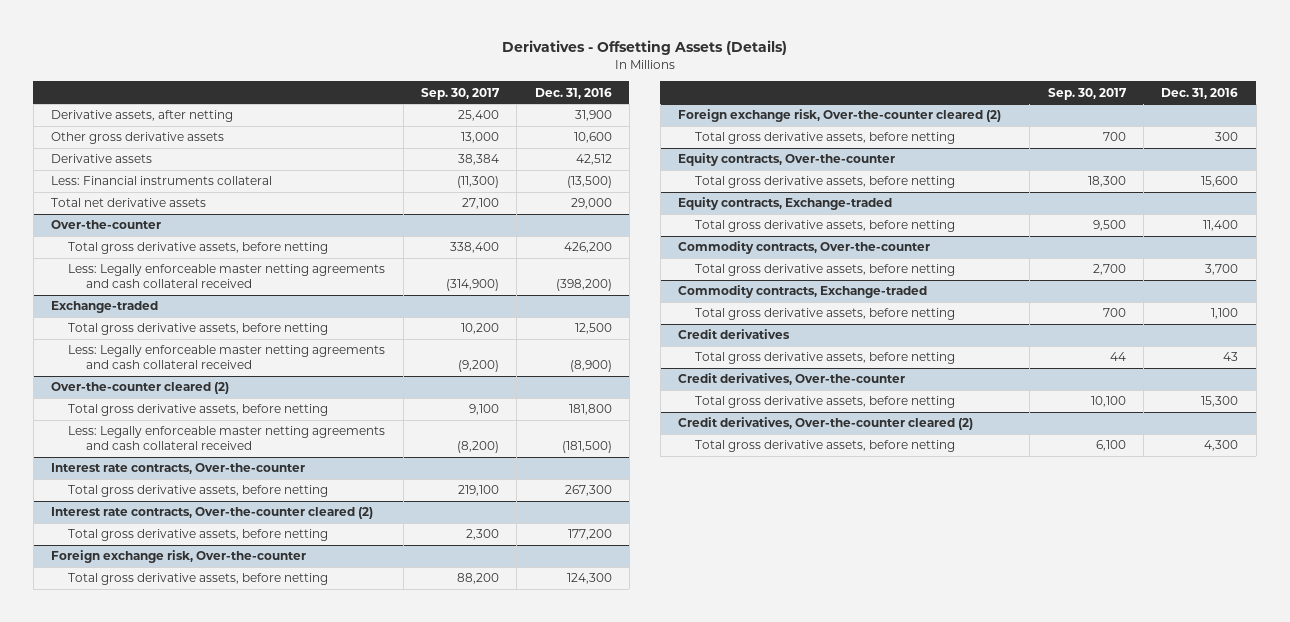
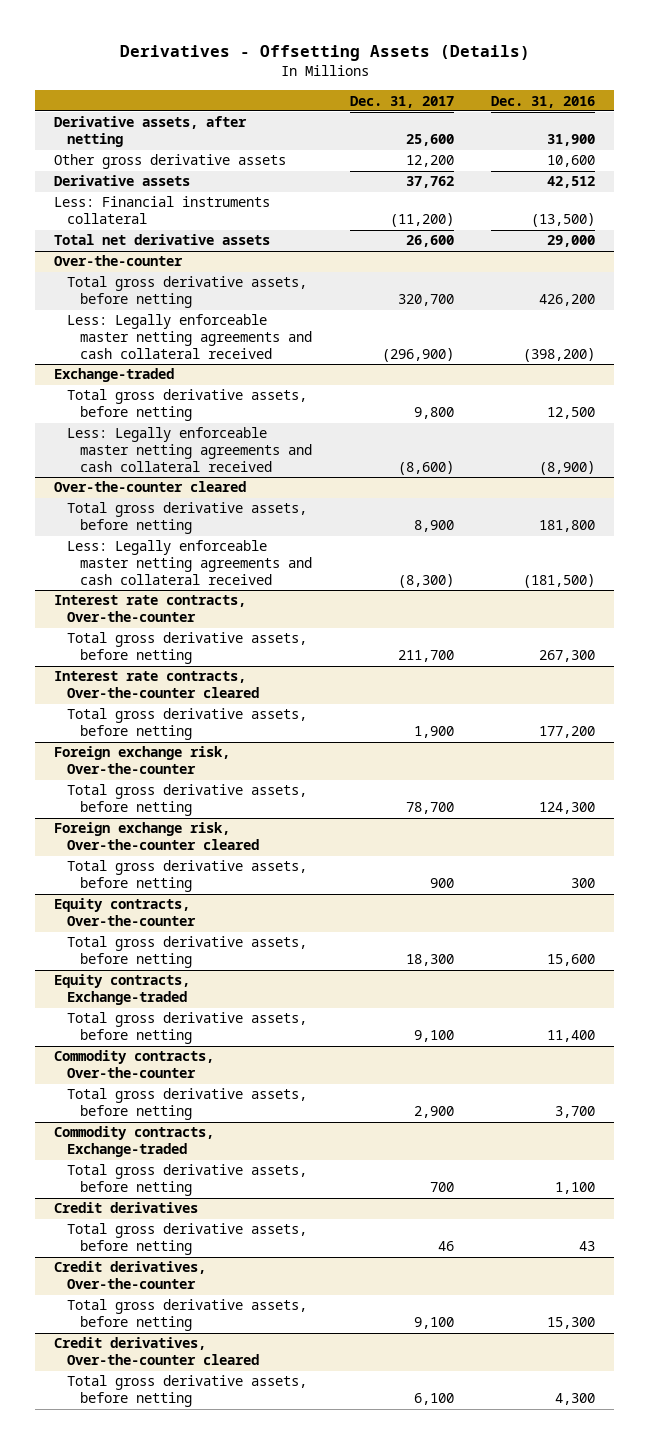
[421,87,501,100] Sep. 30, 2017 -> none
none -> [349,95,454,108] Dec. 31, 2017
[51,382,230,395] Over-the-counter cleared (2) -> [53,481,246,493] Over-the-counter cleared
[51,507,374,520] Interest rate contracts, Over-the-counter cleared (2) -> [53,671,259,699] Interest rate contracts, Over-the-counter cleared
[677,109,1001,123] Foreign exchange risk, Over-the-counter cleared (2) -> [53,822,259,851] Foreign exchange risk, Over-the-counter cleared
[677,417,973,431] Credit derivatives, Over-the-counter cleared (2) -> [53,1337,259,1366] Credit derivatives, Over-the-counter cleared

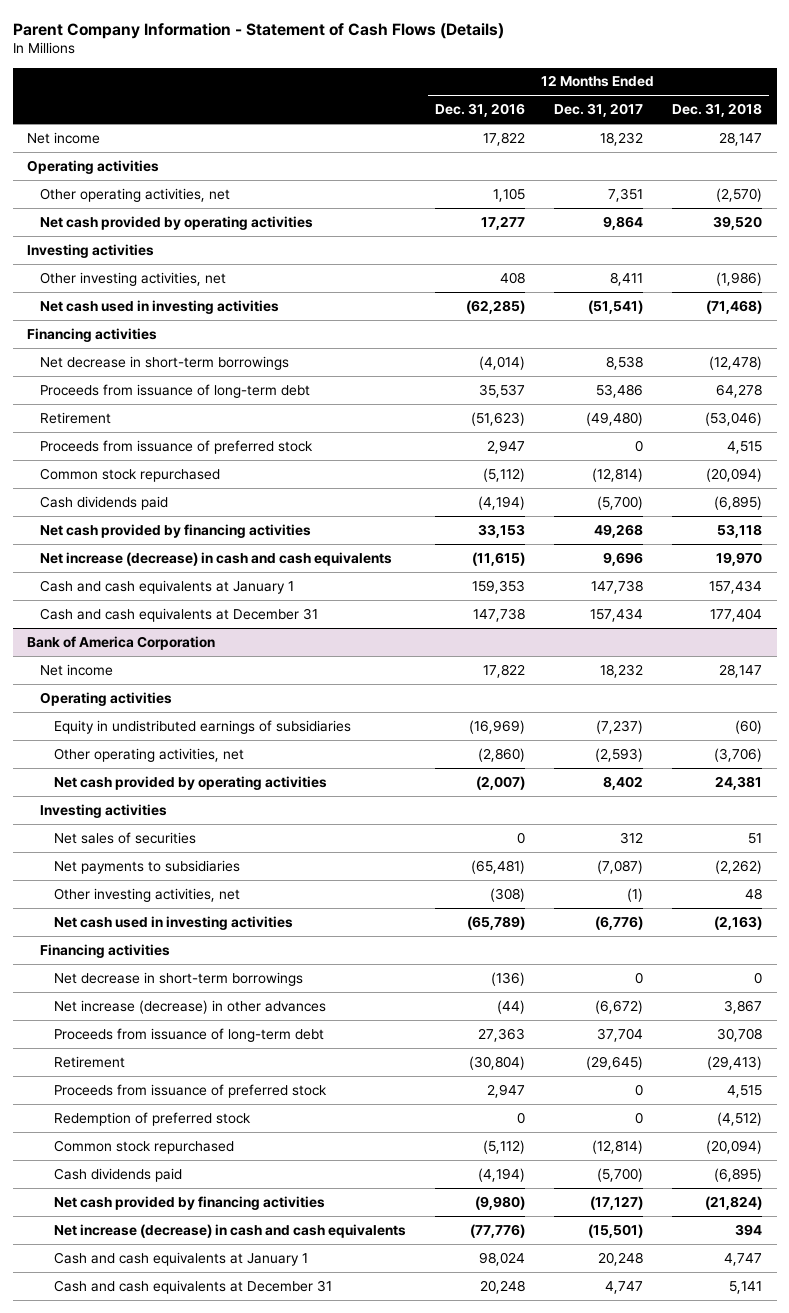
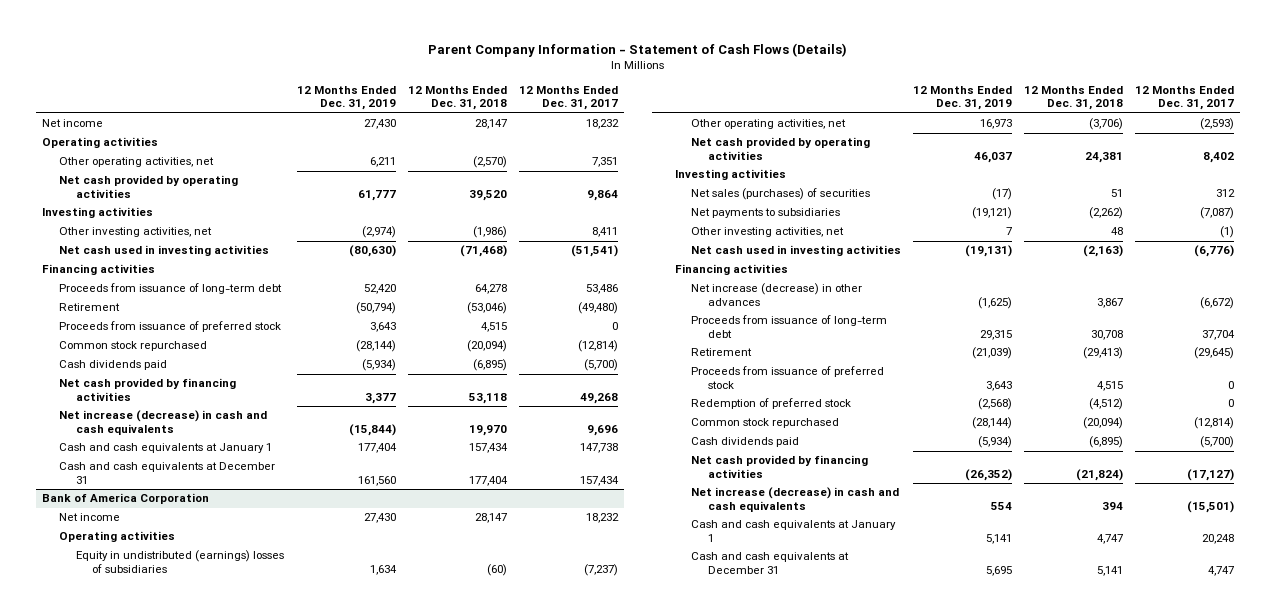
[434,103,525,118] Dec. 31, 2016 -> none
none -> [297,85,397,111] 12 Months Ended Dec. 31, 2019
[40,355,290,370] Net decrease in short-term borrowings -> none
[53,719,351,734] Equity in undistributed earnings of subsidiaries -> [75,550,284,574] Equity in undistributed (earnings) losses of subsidiaries
[53,831,196,844] Net sales of securities -> [691,188,871,201] Net sales (purchases) of securities
[53,971,303,986] Net decrease in short-term borrowings -> none

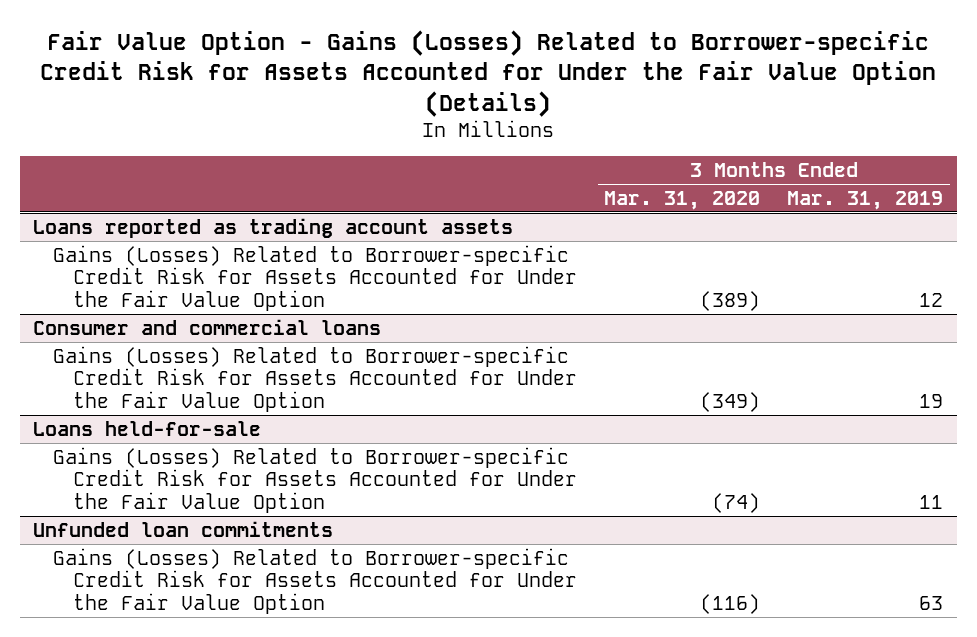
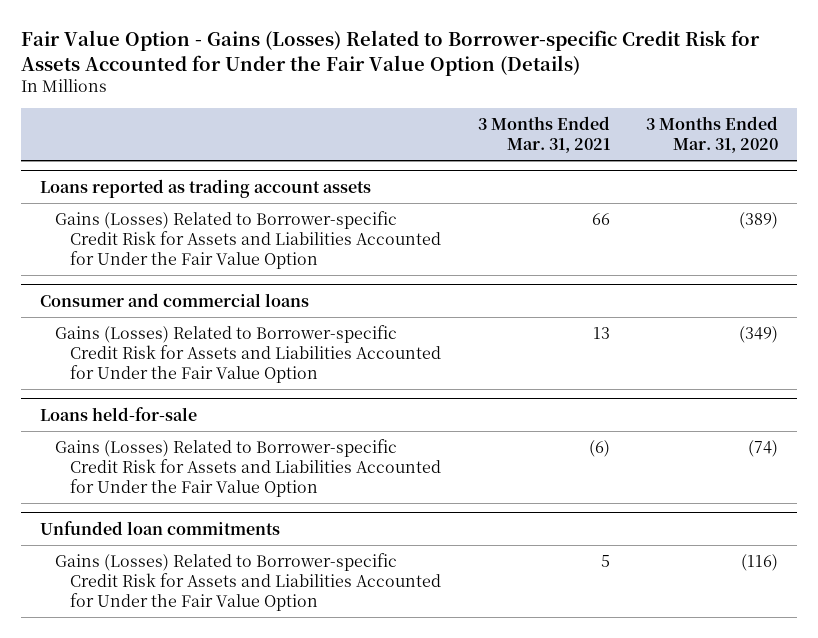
[787,190,944,210] Mar. 31, 2019 -> none
none -> [477,116,610,154] 3 Months Ended Mar. 31, 2021
[53,244,578,312] Gains (Losses) Related to Borrower-specific Credit Risk for Assets Accounted for Under the Fair Value Option -> [54,210,441,269] Gains (Losses) Related to Borrower-specific Credit Risk for Assets and Liabilities Accounted for Under the Fair Value Option
[53,345,578,413] Gains (Losses) Related to Borrower-specific Credit Risk for Assets Accounted for Under the Fair Value Option -> [54,324,441,383] Gains (Losses) Related to Borrower-specific Credit Risk for Assets and Liabilities Accounted for Under the Fair Value Option
[53,446,578,514] Gains (Losses) Related to Borrower-specific Credit Risk for Assets Accounted for Under the Fair Value Option -> [54,438,441,497] Gains (Losses) Related to Borrower-specific Credit Risk for Assets and Liabilities Accounted for Under the Fair Value Option
[53,547,578,615] Gains (Losses) Related to Borrower-specific Credit Risk for Assets Accounted for Under the Fair Value Option -> [54,552,441,611] Gains (Losses) Related to Borrower-specific Credit Risk for Assets and Liabilities Accounted for Under the Fair Value Option

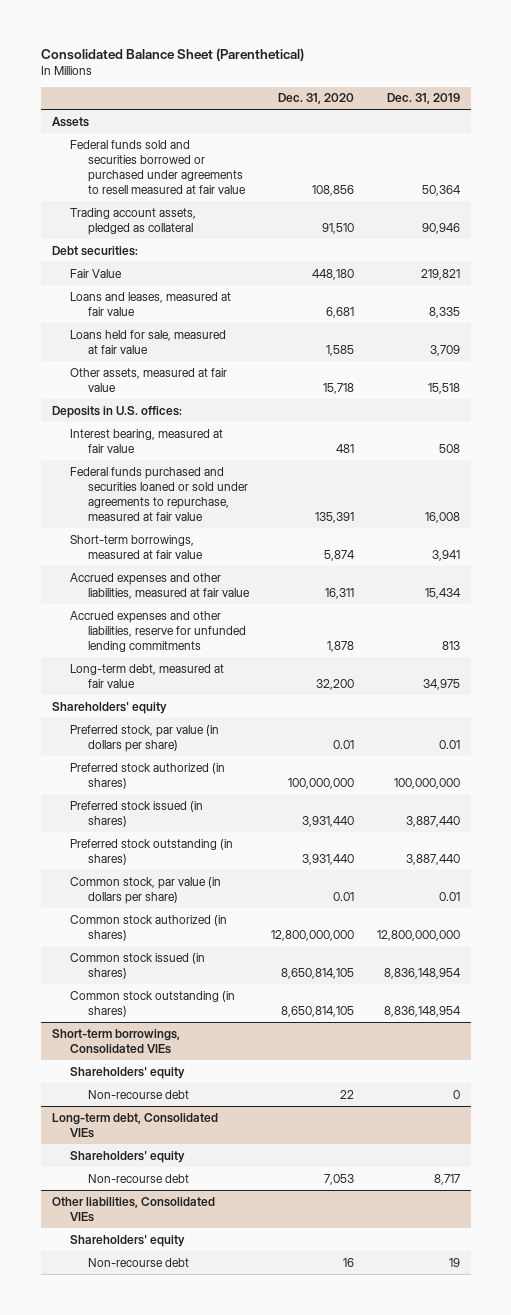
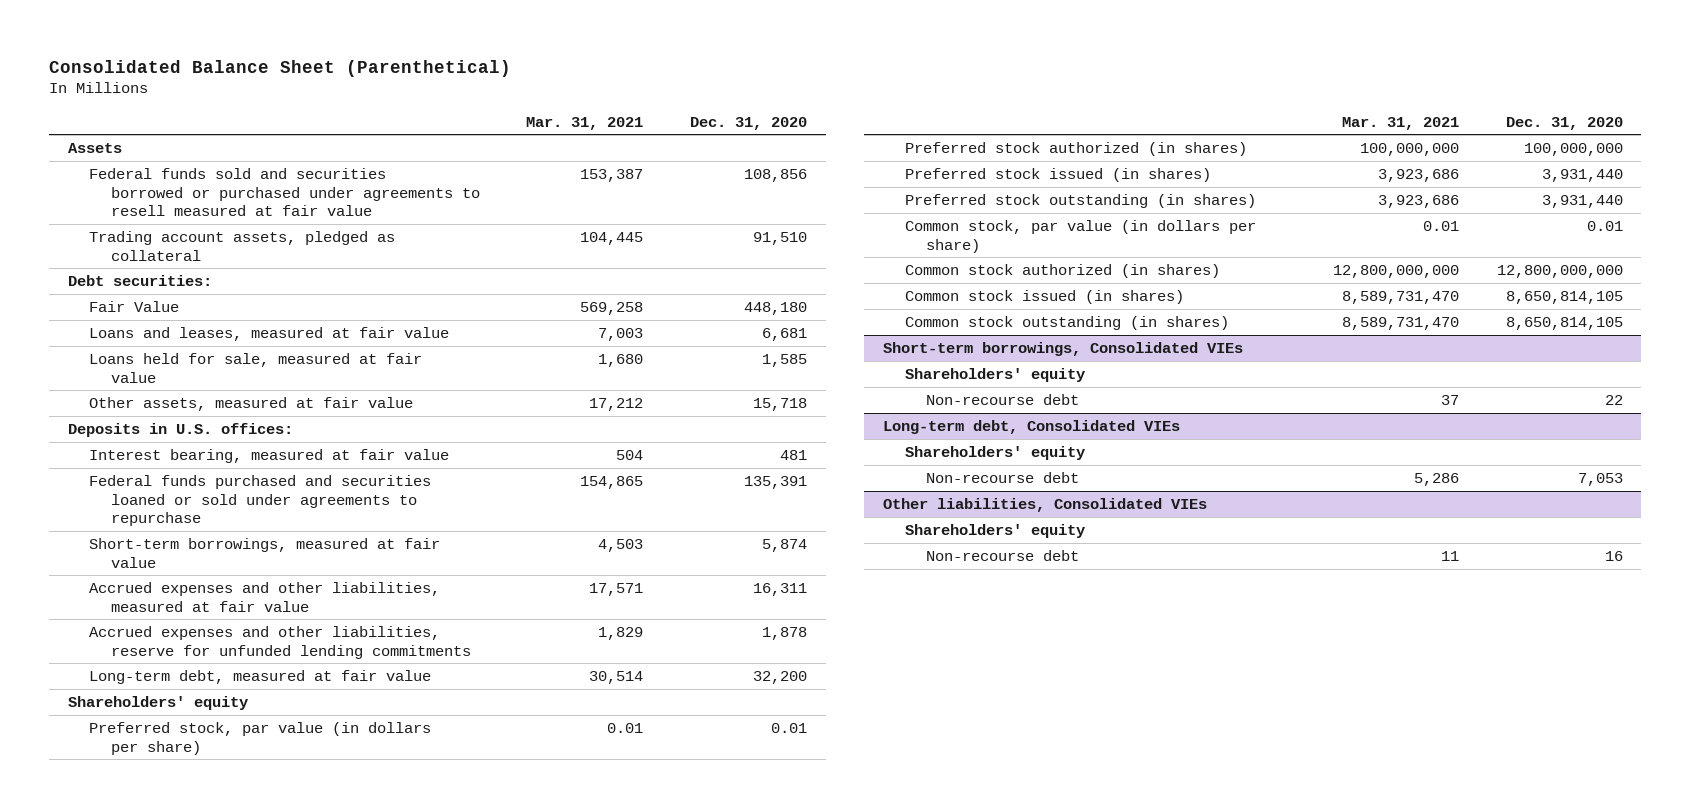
[386,93,460,105] Dec. 31, 2019 -> none
none -> [526,116,644,130] Mar. 31, 2021
[69,466,249,521] Federal funds purchased and securities loaned or sold under agreements to repurchase, measured at fair value -> [89,474,432,527] Federal funds purchased and securities loaned or sold under agreements to repurchase

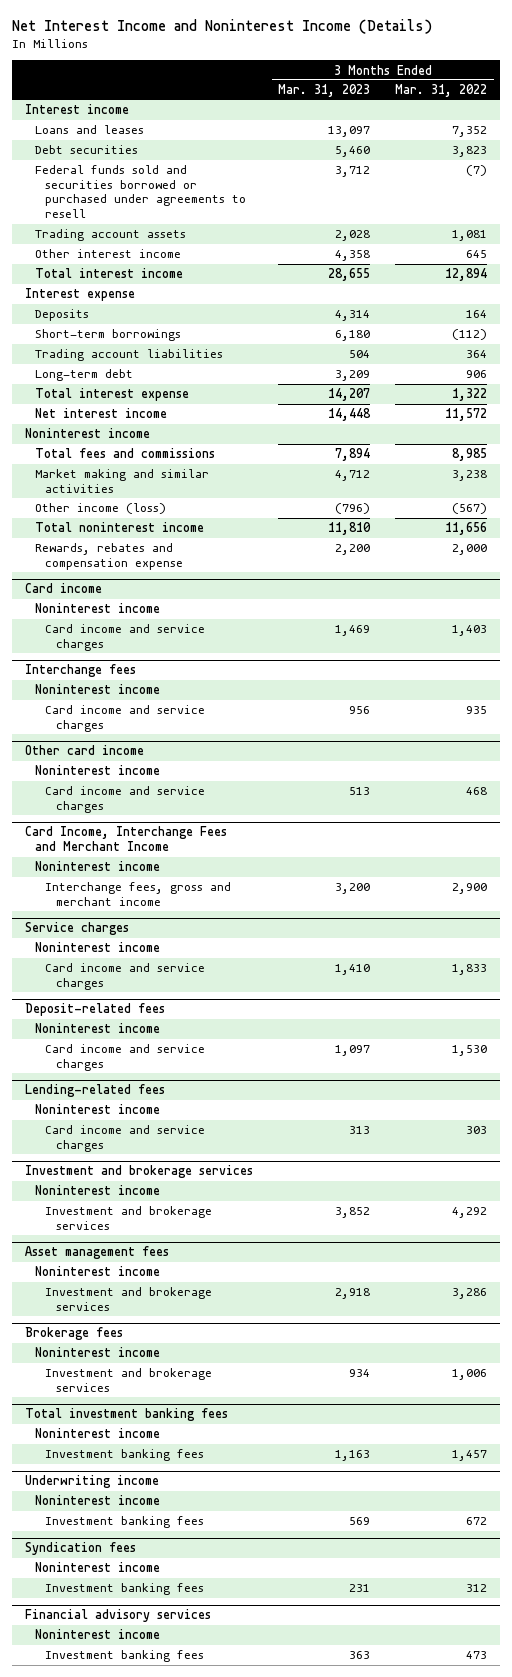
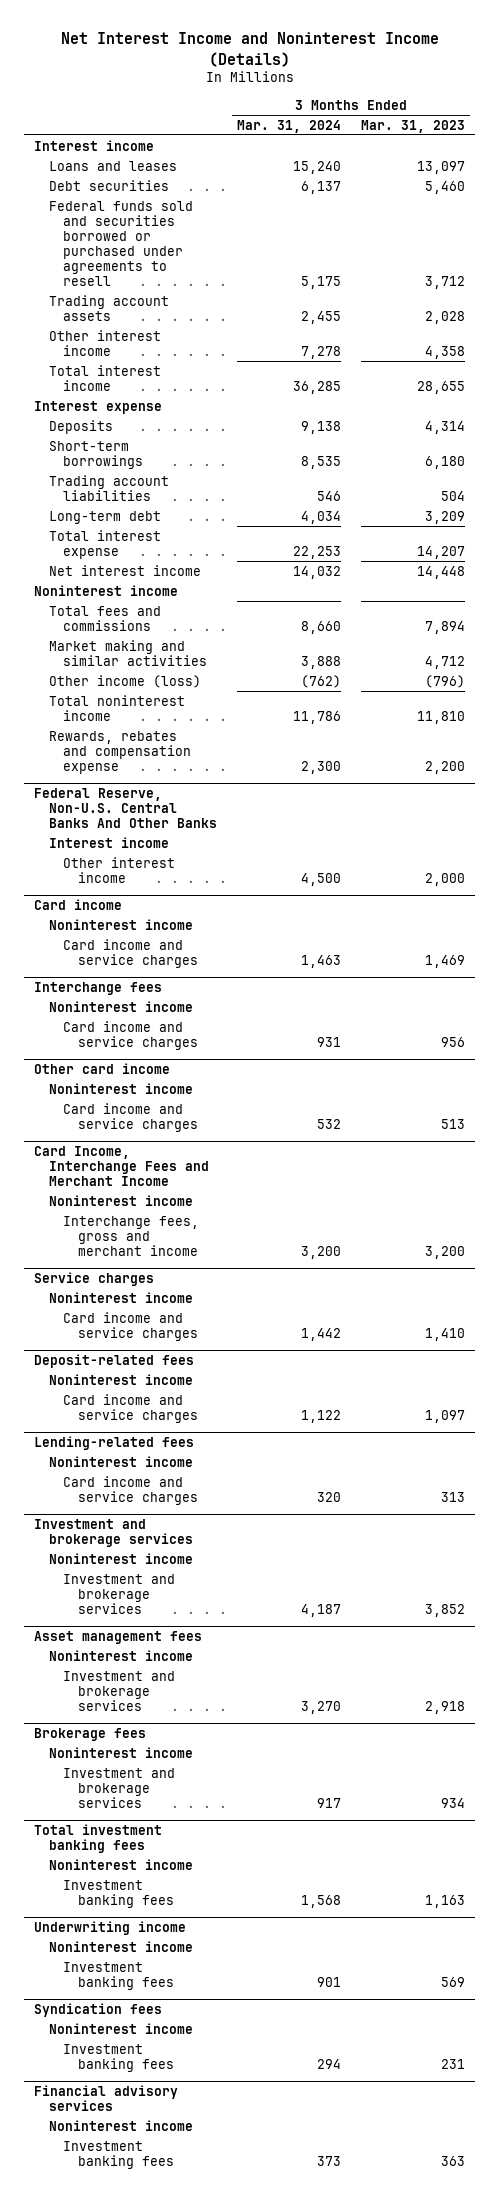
[395,84,488,98] Mar. 31, 2022 -> none
none -> [236,119,341,133] Mar. 31, 2024
none -> [34,788,217,829] Federal Reserve, Non-U.S. Central Banks And Other Banks
none -> [48,836,169,848] Interest income
none -> [63,856,176,883] Other interest income

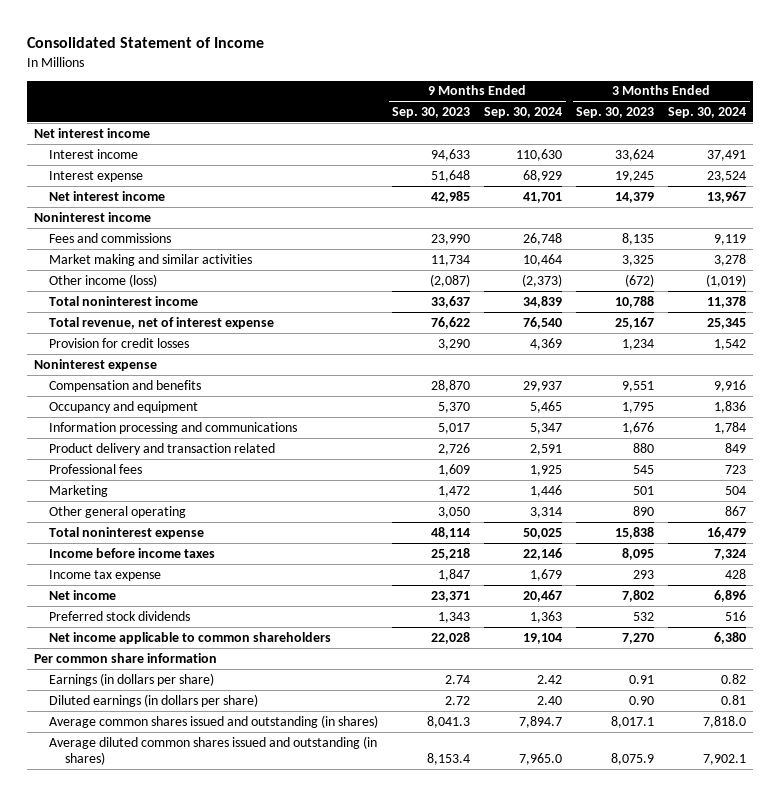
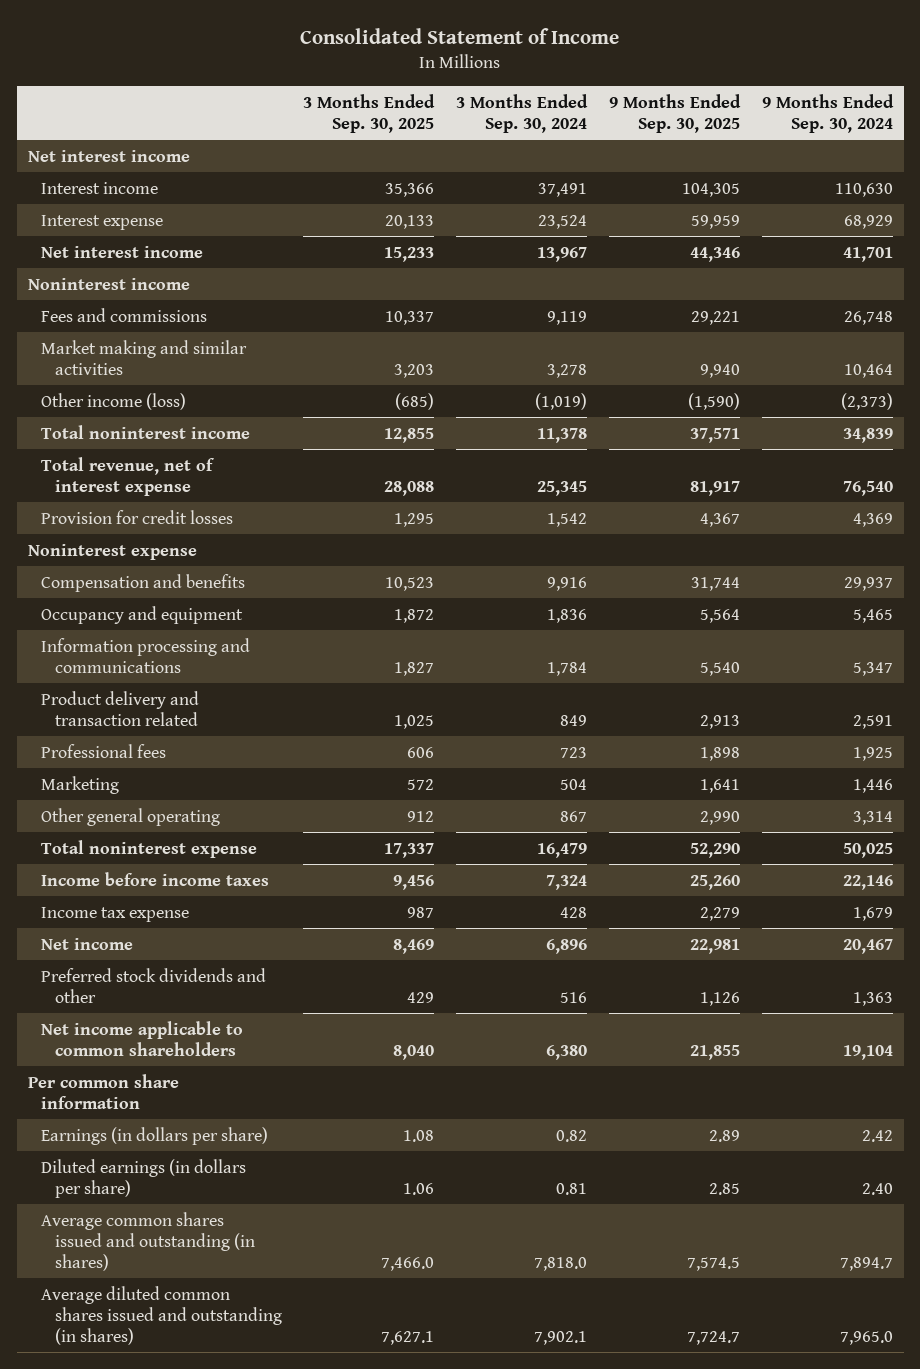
[392,106,471,118] Sep. 30, 2023 -> none
[576,106,655,118] Sep. 30, 2023 -> none
none -> [303,93,436,133] 3 Months Ended Sep. 30, 2025
none -> [609,93,742,133] 9 Months Ended Sep. 30, 2025
[49,610,191,621] Preferred stock dividends -> [41,967,267,1003] Preferred stock dividends and other

